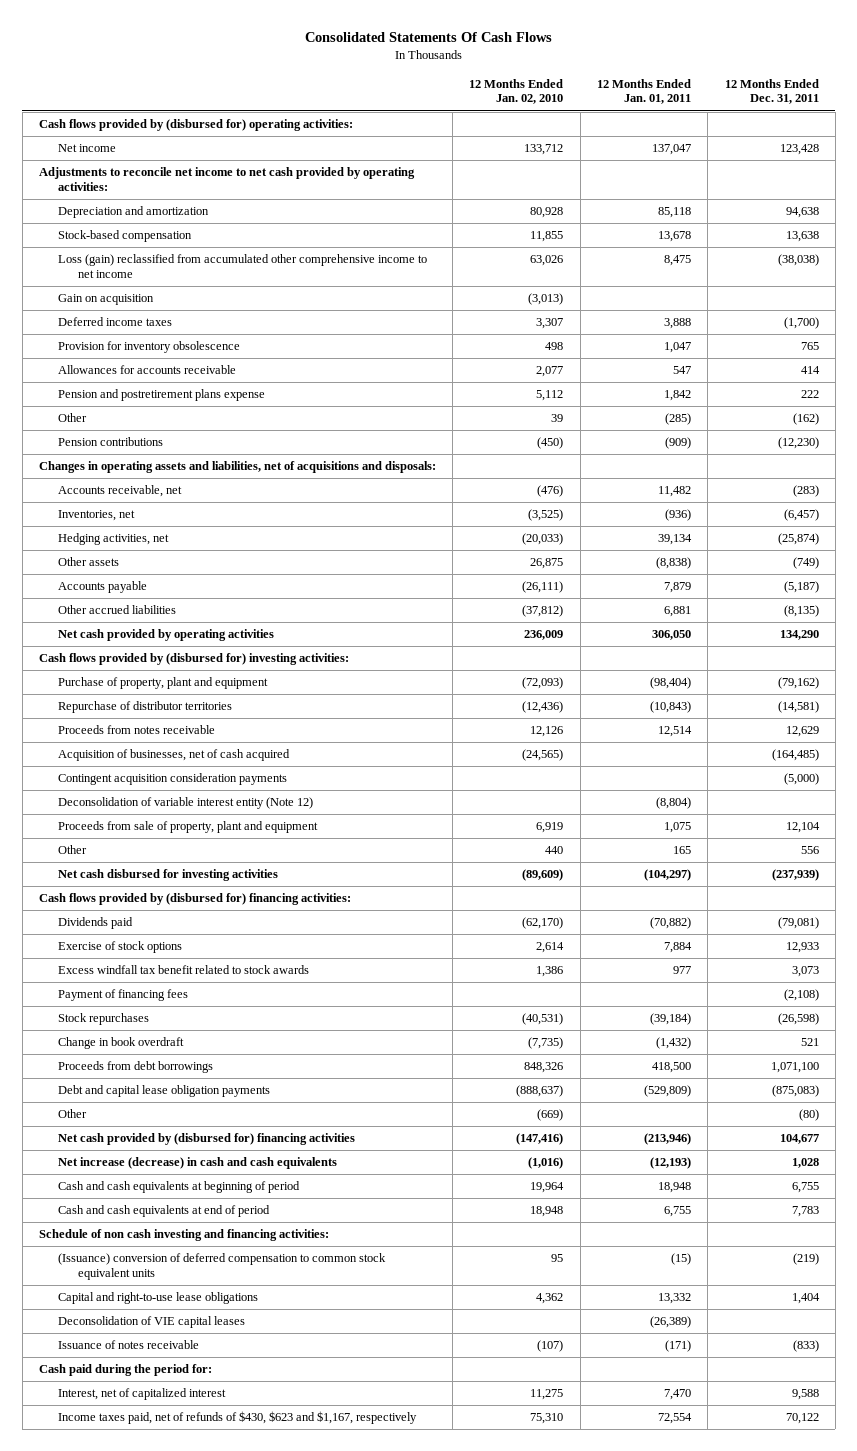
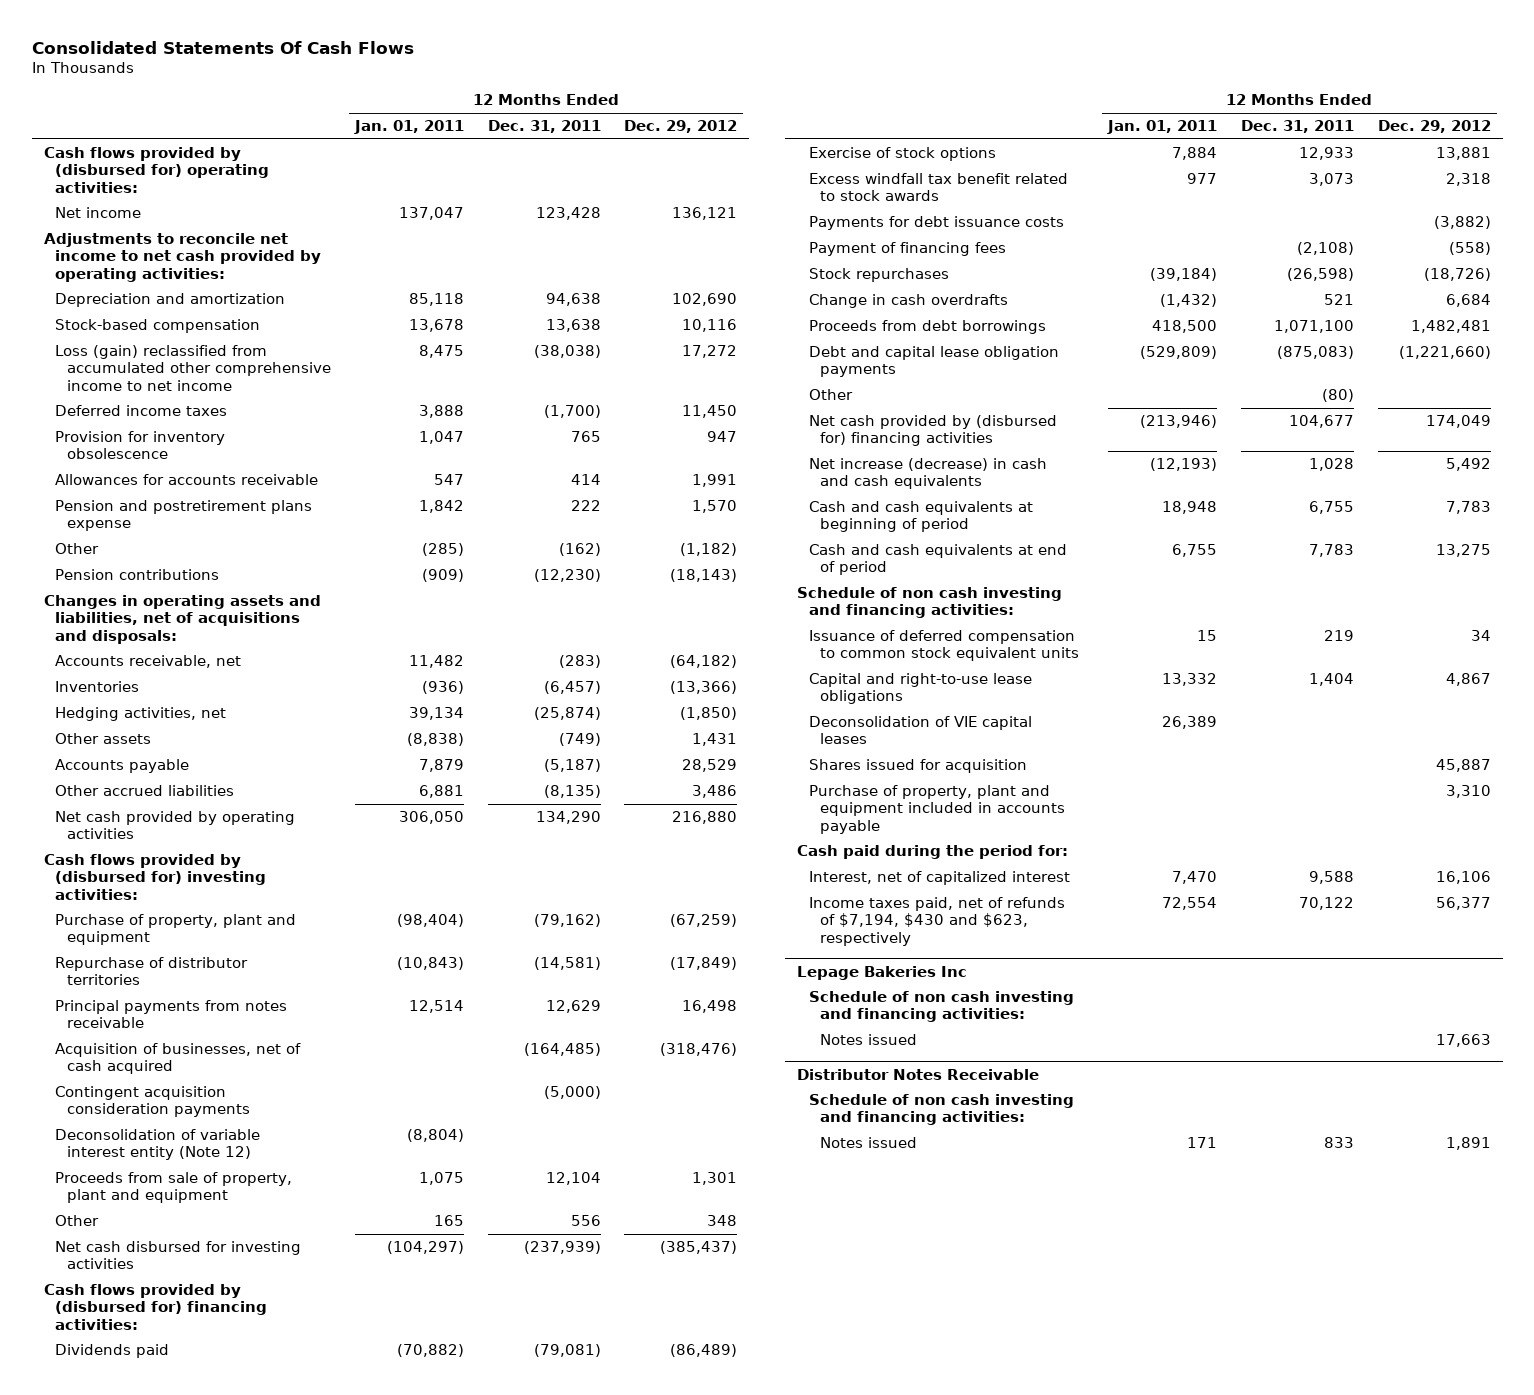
[469,78,564,105] 12 Months Ended Jan. 02, 2010 -> none
none -> [624,120,738,134] Dec. 29, 2012
[58,294,155,306] Gain on acquisition -> none
[58,510,136,522] Inventories, net -> [55,681,140,693] Inventories
[58,725,216,735] Proceeds from notes receivable -> [55,1000,288,1029] Principal payments from notes receivable
none -> [808,216,1064,231] Payments for debt issuance costs
[58,1037,185,1050] Change in book overdraft -> [808,294,1008,309] Change in cash overdrafts
[58,1253,387,1281] (Issuance) conversion of deferred compensation to common stock equivalent units -> [808,630,1080,662] Issuance of deferred compensation to common stock equivalent units
[670,1253,691,1266] (15) -> [1197,630,1218,642] 15
[792,1253,819,1266] (219) -> [1323,630,1354,642] 219
[58,1340,200,1350] Issuance of notes receivable -> none
[649,1316,691,1329] (26,389) -> [1162,716,1218,730] 26,389
none -> [808,759,1027,774] Shares issued for acquisition
none -> [808,785,1066,834] Purchase of property, plant and equipment included in accounts payable
[58,1411,418,1425] Income taxes paid, net of refunds of $430, $623 and $1,167, respectively -> [808,897,1065,946] Income taxes paid, net of refunds of $7,194, $430 and $623, respectively
none -> [796,965,967,980] Lepage Bakeries Inc
none -> [808,991,1074,1023] Schedule of non cash investing and financing activities:
none -> [820,1034,918,1046] Notes issued
none -> [796,1068,1039,1080] Distributor Notes Receivable
none -> [808,1094,1074,1126] Schedule of non cash investing and financing activities:
none -> [820,1137,918,1149] Notes issued

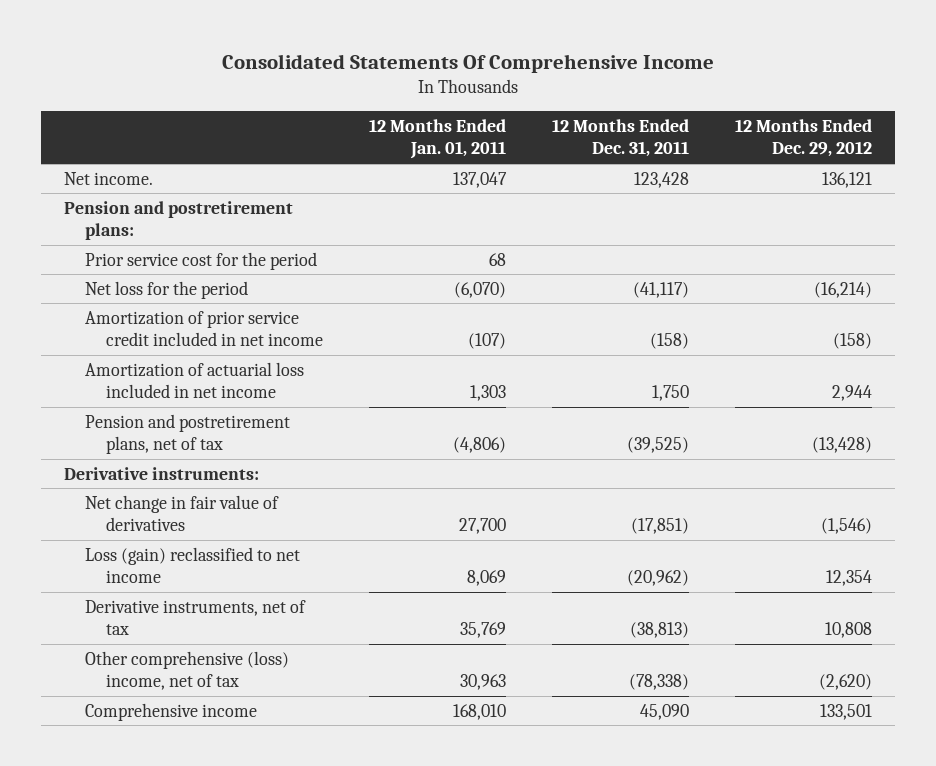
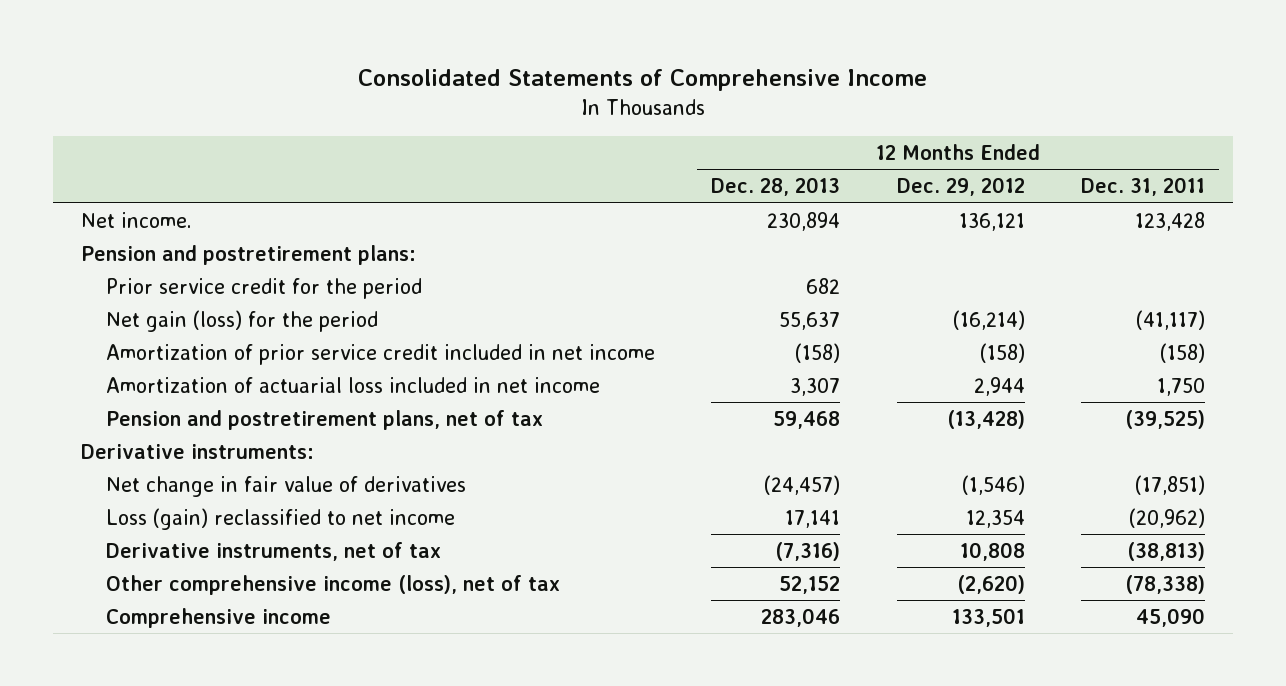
[222,54,715,74] Consolidated Statements Of Comprehensive Income -> [358,69,928,92] Consolidated Statements of Comprehensive Income
[369,118,507,160] 12 Months Ended Jan. 01, 2011 -> none
none -> [711,177,841,197] Dec. 28, 2013
[85,251,318,270] Prior service cost for the period -> [105,277,422,299] Prior service credit for the period
[85,280,249,299] Net loss for the period -> [105,309,378,332] Net gain (loss) for the period
[85,650,290,691] Other comprehensive (loss) income, net of tax -> [105,574,560,595] Other comprehensive income (loss), net of tax

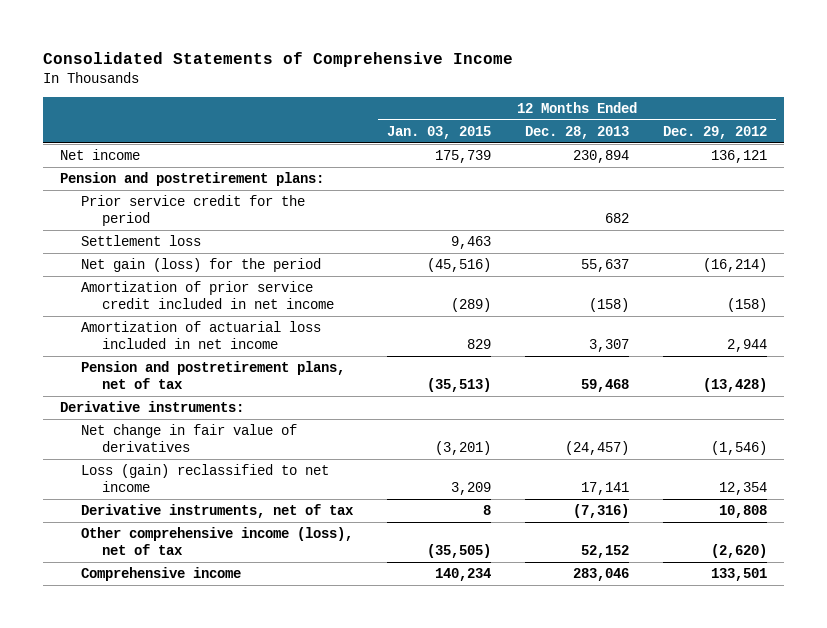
[1081,177,1206,197] Dec. 31, 2011 -> none
none -> [387,125,492,139] Jan. 03, 2015
[81,211,192,228] Net income. -> [60,149,141,161] Net income
none -> [80,235,201,247] Settlement loss

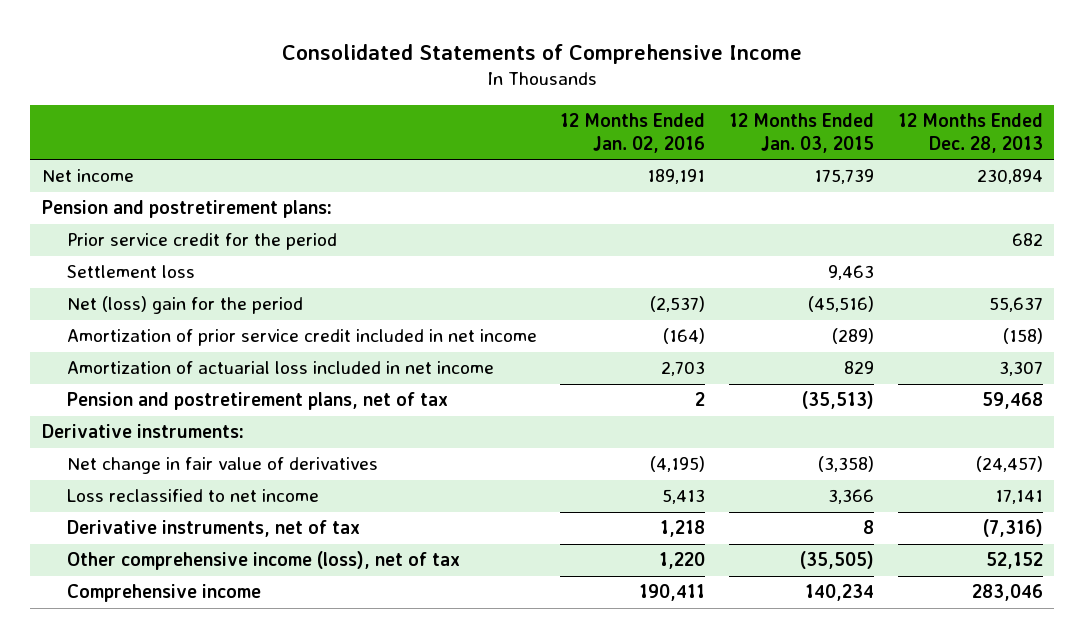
[663,125,768,139] Dec. 29, 2012 -> none
none -> [560,113,706,153] 12 Months Ended Jan. 02, 2016
[80,258,321,273] Net gain (loss) for the period -> [66,296,303,315] Net (loss) gain for the period
[435,441,492,456] (3,201) -> [818,456,875,473] (3,358)
[80,464,329,493] Loss (gain) reclassified to net income -> [66,489,319,503] Loss reclassified to net income
[451,482,492,496] 3,209 -> [828,489,875,505] 3,366

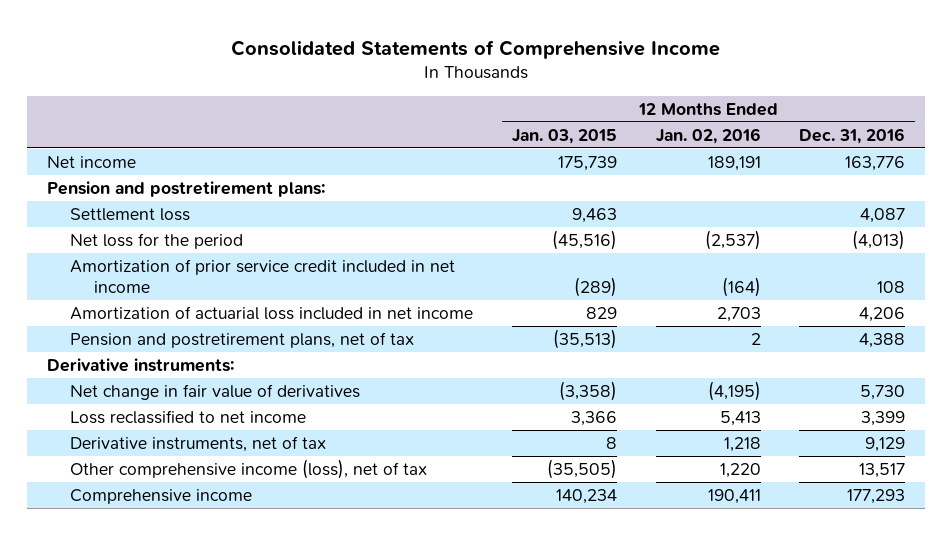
[897,113,1043,153] 12 Months Ended Dec. 28, 2013 -> none
none -> [799,127,906,144] Dec. 31, 2016
[66,233,337,251] Prior service credit for the period -> none
[66,296,303,315] Net (loss) gain for the period -> [70,233,244,250] Net loss for the period

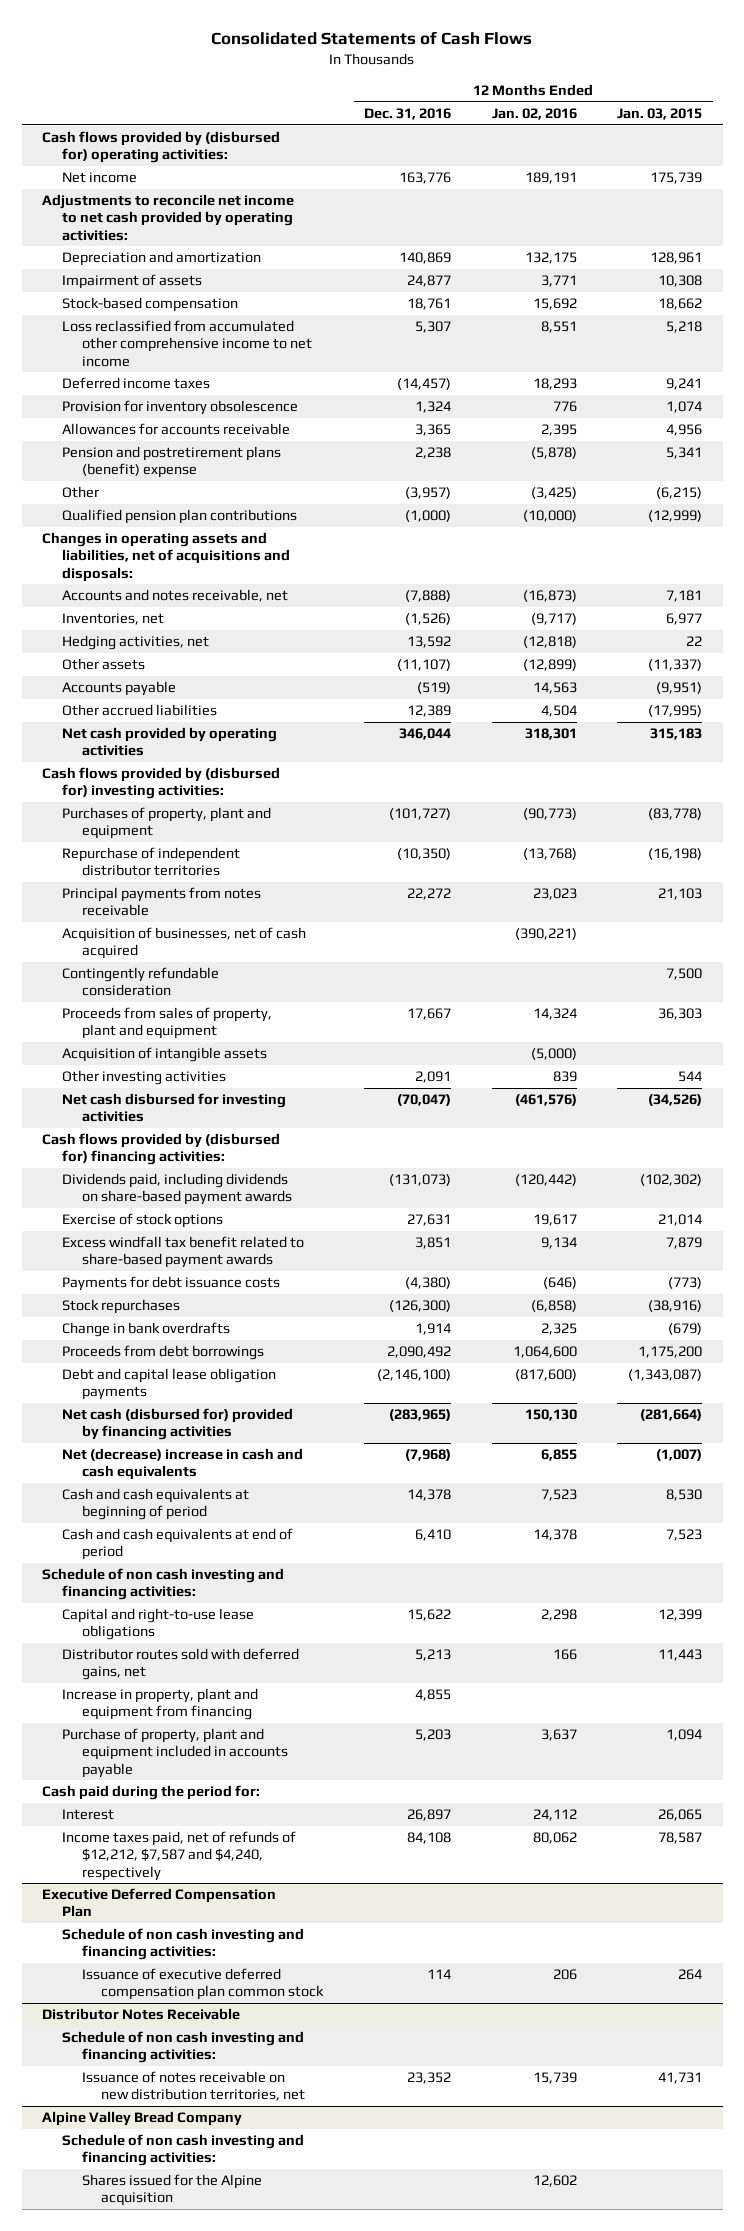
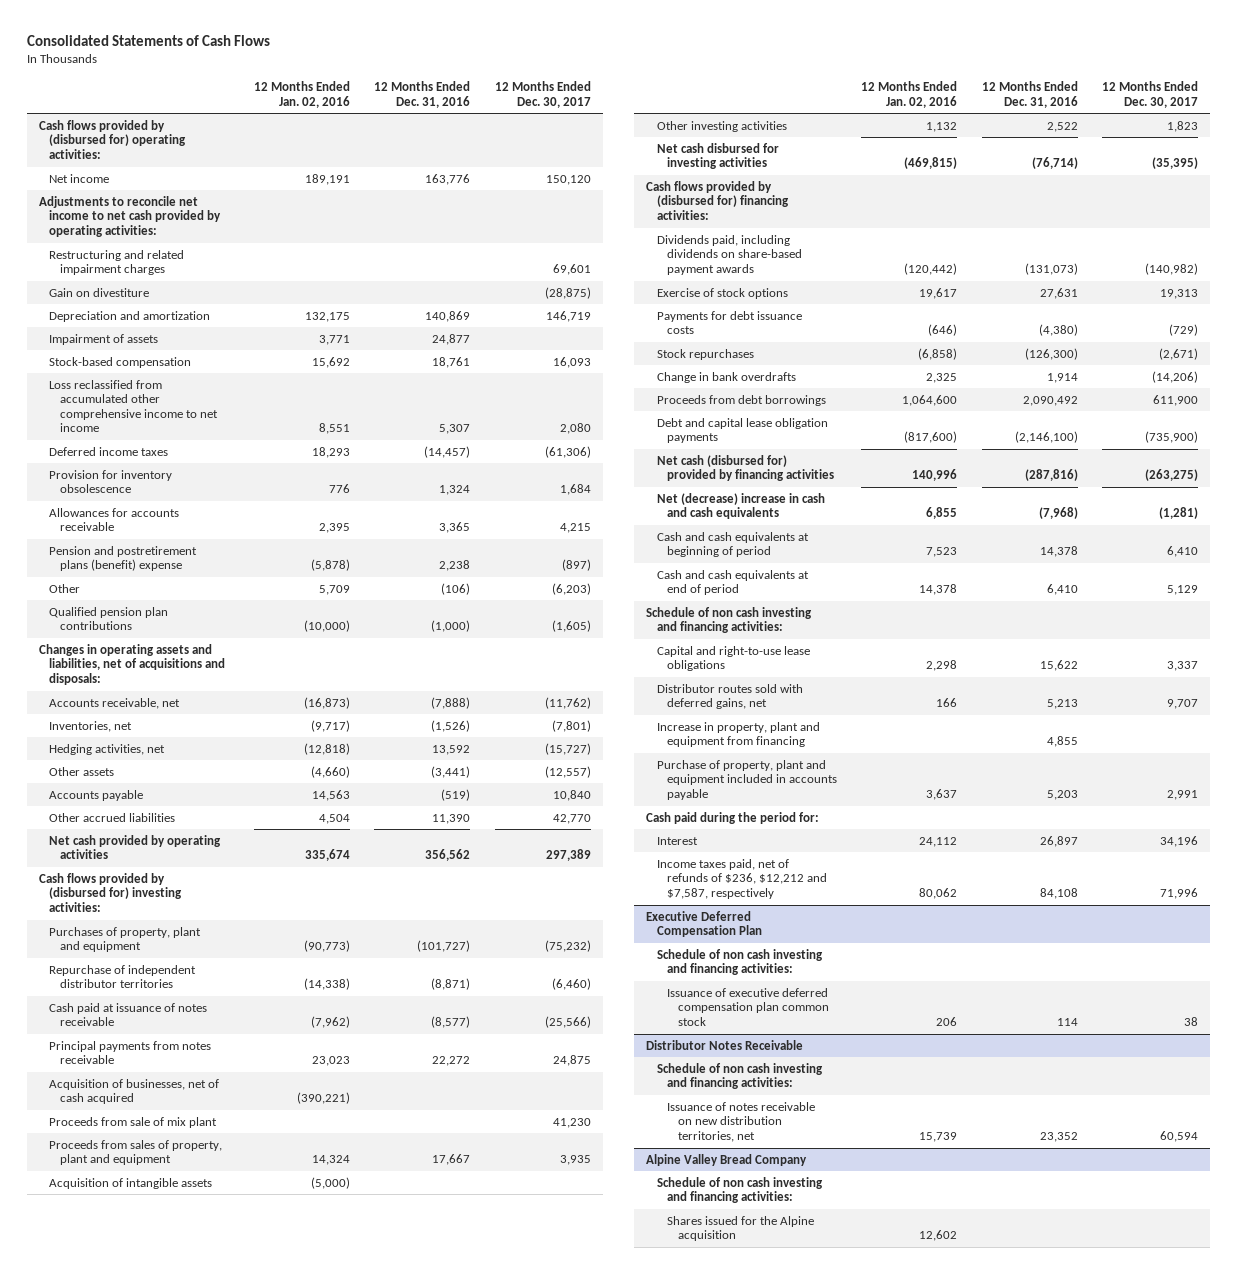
[617,107,703,120] Jan. 03, 2015 -> none
none -> [494,81,591,108] 12 Months Ended Dec. 30, 2017
none -> [49,249,185,276] Restructuring and related impairment charges
none -> [49,287,150,297] Gain on divestiture
[405,487,452,500] (3,957) -> [441,582,471,595] (106)
[530,487,577,500] (3,425) -> [319,584,351,595] 5,709
[61,589,288,603] Accounts and notes receivable, net -> [49,697,181,709] Accounts receivable, net
[397,659,452,672] (11,107) -> [431,765,471,778] (3,441)
[522,659,577,672] (12,899) -> [311,765,351,778] (4,660)
[407,705,452,718] 12,389 -> [432,813,471,824] 11,390
[399,728,452,741] 346,044 -> [425,849,471,862] 356,562
[524,728,577,741] 318,301 -> [305,849,351,862] 335,674
[397,848,452,861] (10,350) -> [431,978,471,991] (8,871)
[522,848,577,861] (13,768) -> [304,978,351,991] (14,338)
none -> [49,1002,208,1027] Cash paid at issuance of notes receivable
[61,967,219,997] Contingently refundable consideration -> none
none -> [49,1116,218,1128] Proceeds from sale of mix plant
[415,1071,452,1084] 2,091 -> [1046,121,1078,132] 2,522
[552,1071,577,1083] 839 -> [926,121,958,132] 1,132
[397,1094,452,1107] (70,047) -> [1031,157,1078,170] (76,714)
[514,1094,577,1107] (461,576) -> [904,157,958,170] (469,815)
[61,1236,304,1269] Excess windfall tax benefit related to share-based payment awards -> none
[389,1409,452,1422] (283,965) -> [1024,469,1078,482] (287,816)
[524,1409,577,1422] 150,130 -> [912,469,958,482] 140,996
[61,1831,296,1881] Income taxes paid, net of refunds of $12,212, $7,587 and $4,240, respectively -> [656,858,828,899] Income taxes paid, net of refunds of $236, $12,212 and $7,587, respectively

